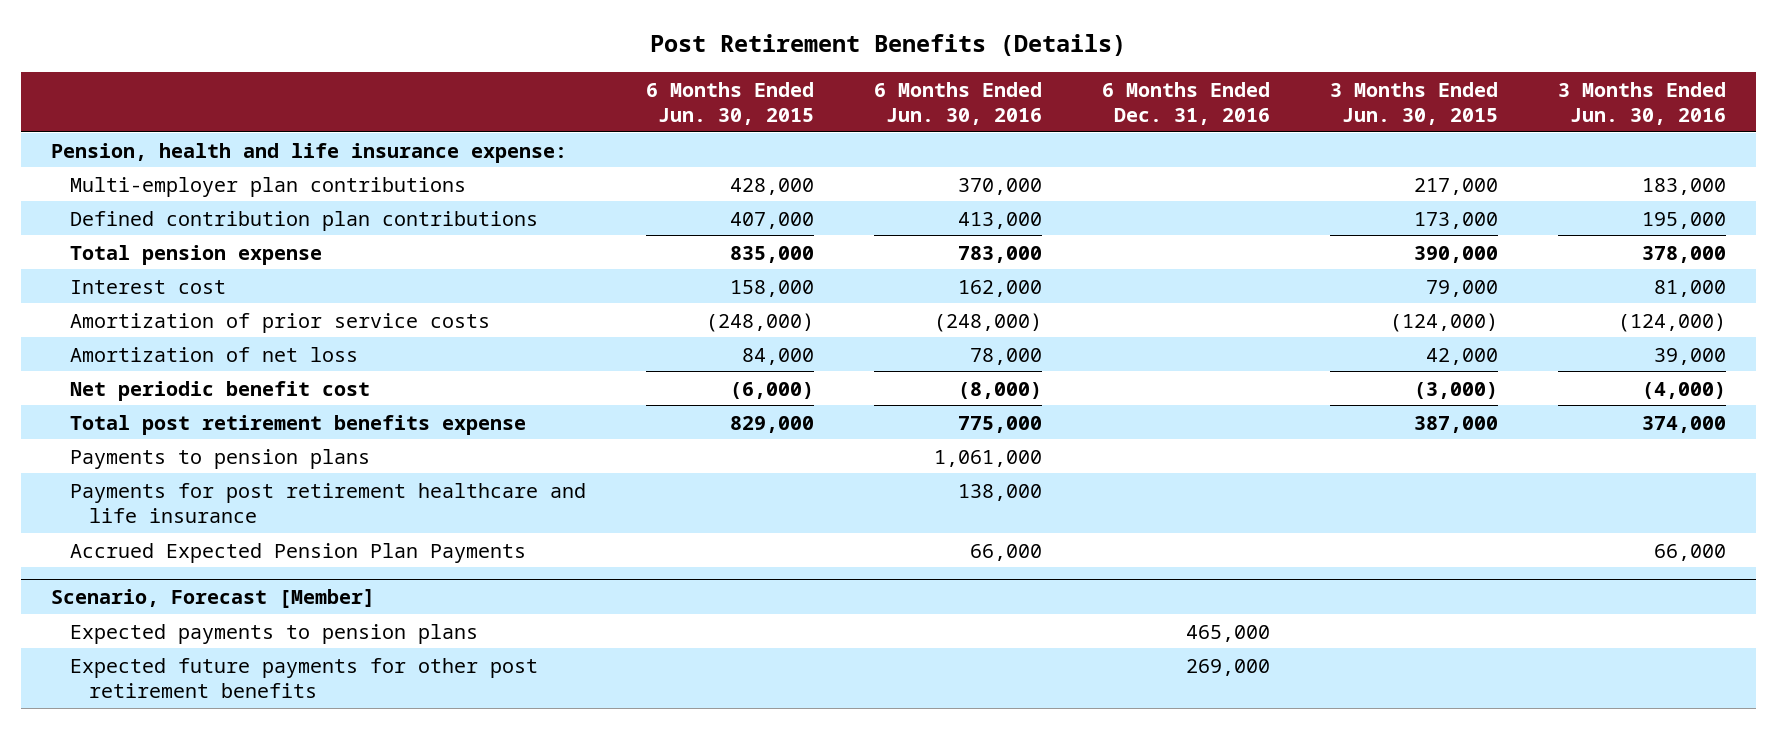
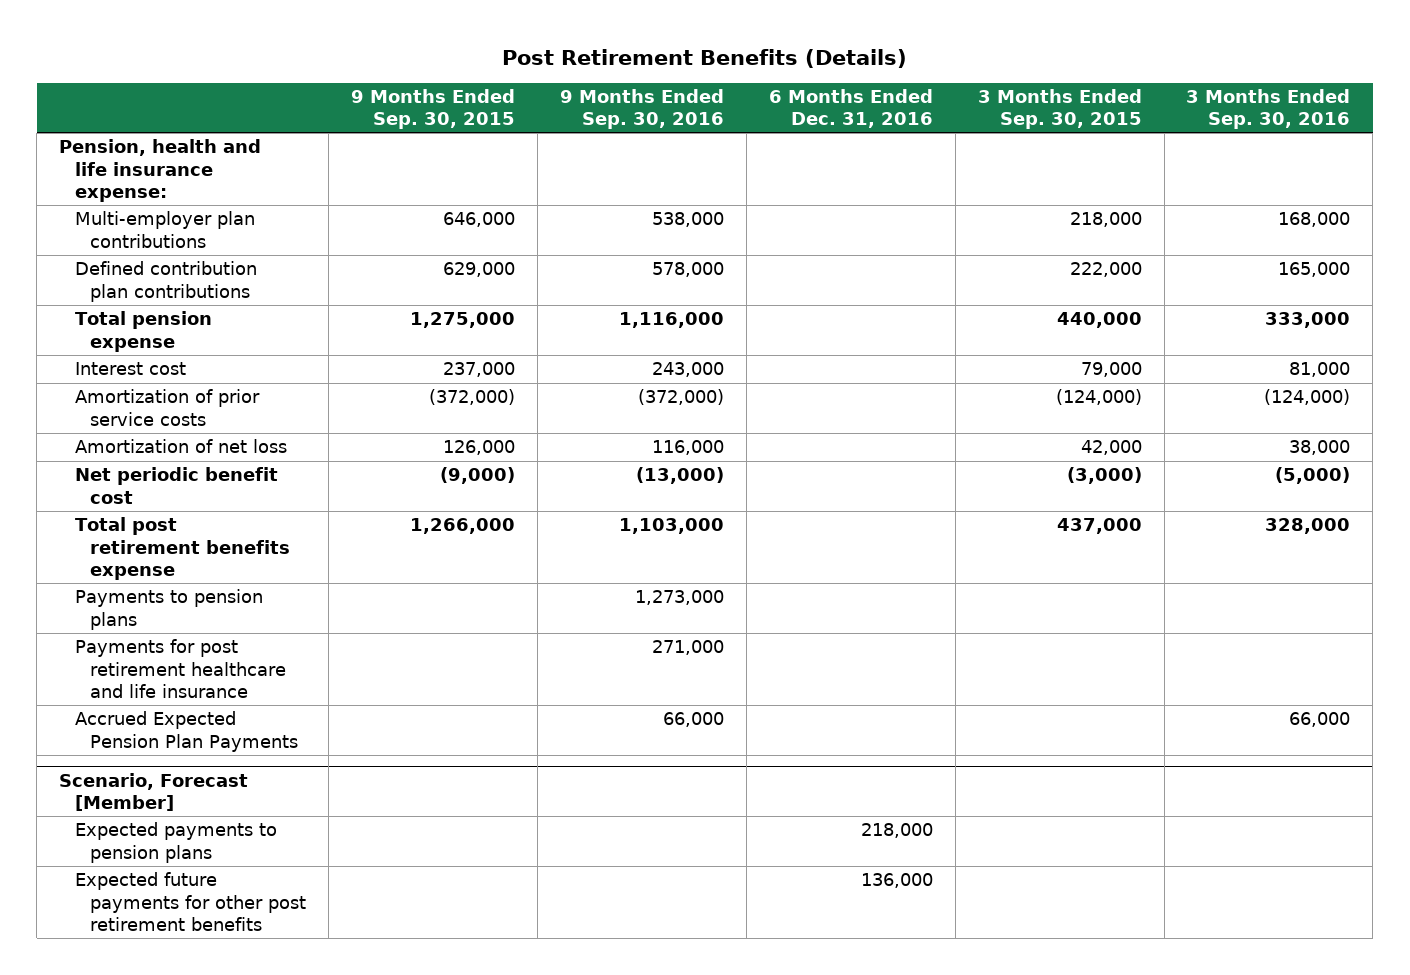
[645,81,814,125] 6 Months Ended Jun. 30, 2015 -> none
[873,81,1042,125] 6 Months Ended Jun. 30, 2016 -> none
[1329,81,1498,125] 3 Months Ended Jun. 30, 2015 -> none
[1557,81,1726,125] 3 Months Ended Jun. 30, 2016 -> none
none -> [351,88,516,130] 9 Months Ended Sep. 30, 2015
none -> [559,88,724,130] 9 Months Ended Sep. 30, 2016
none -> [977,88,1142,130] 3 Months Ended Sep. 30, 2015
none -> [1186,88,1351,130] 3 Months Ended Sep. 30, 2016
[1185,624,1270,642] 465,000 -> [860,823,933,839] 218,000
[1185,658,1270,676] 269,000 -> [860,873,933,889] 136,000

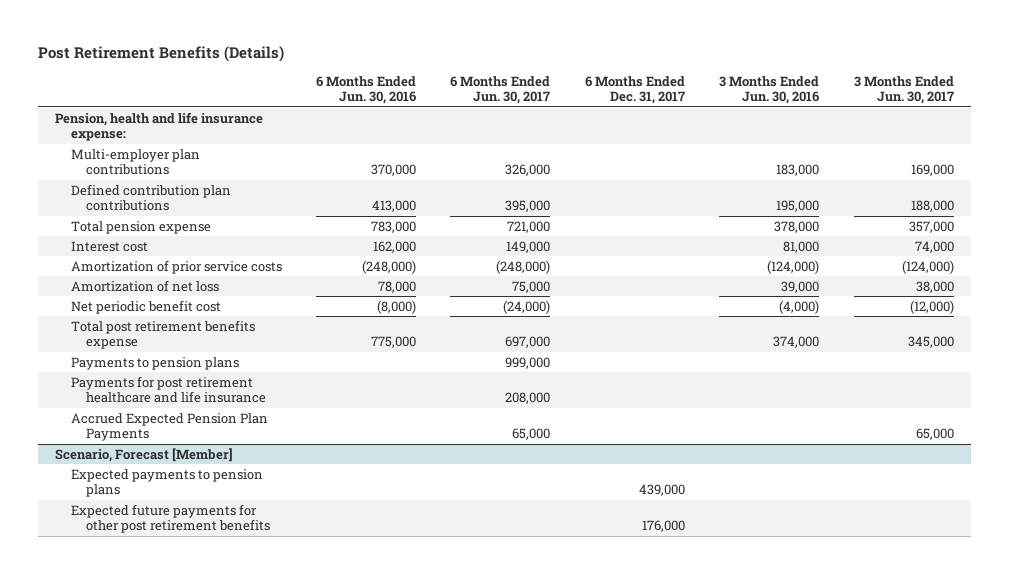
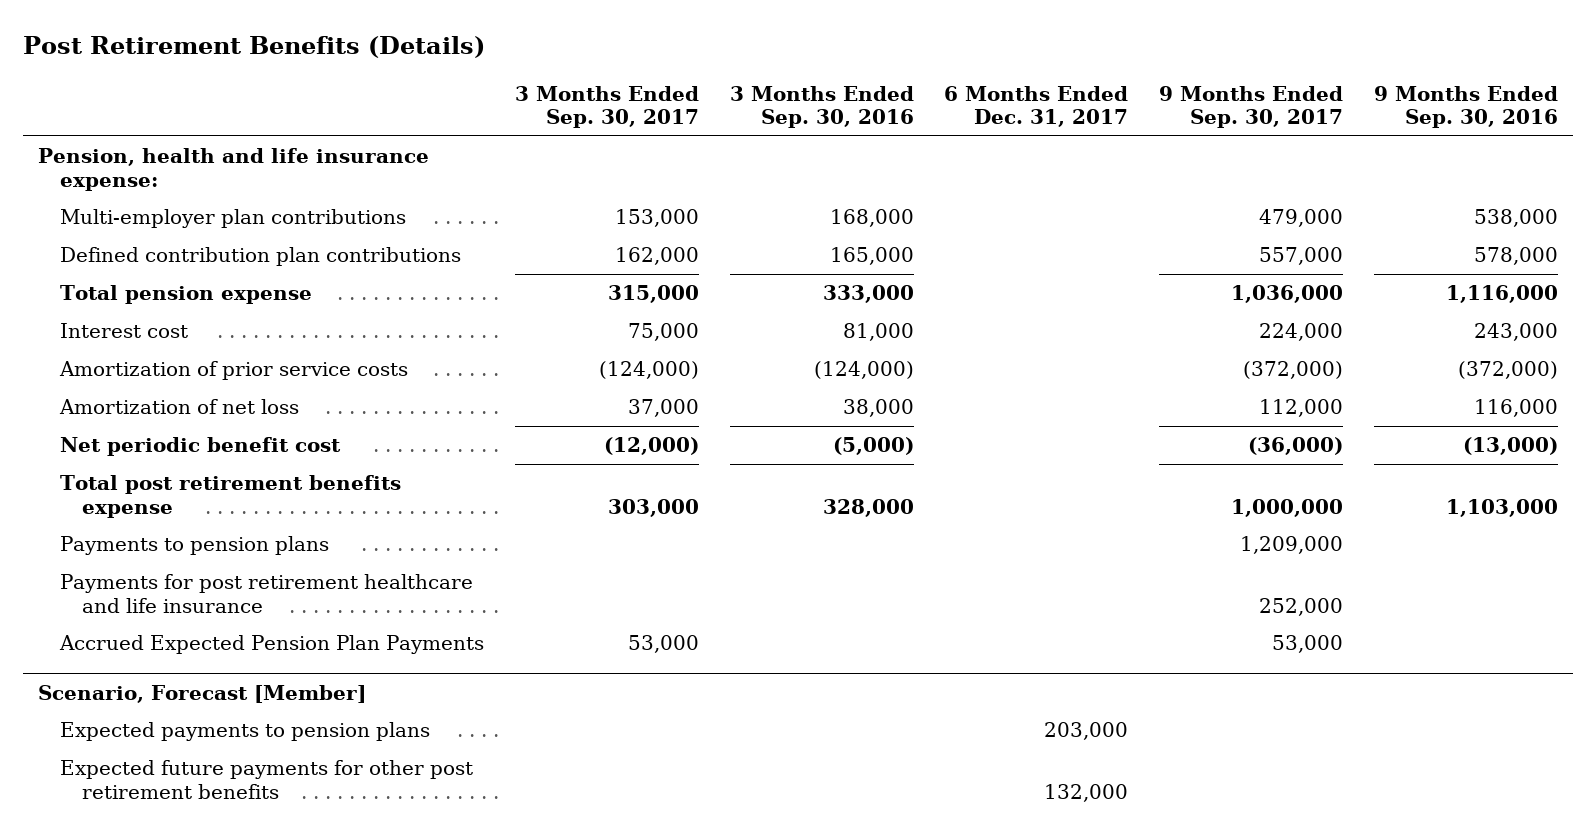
[315,75,416,105] 6 Months Ended Jun. 30, 2016 -> none
[450,75,551,105] 6 Months Ended Jun. 30, 2017 -> none
[719,75,820,105] 3 Months Ended Jun. 30, 2016 -> none
[853,75,954,105] 3 Months Ended Jun. 30, 2017 -> none
none -> [514,85,699,129] 3 Months Ended Sep. 30, 2017
none -> [729,85,914,129] 3 Months Ended Sep. 30, 2016
none -> [1159,85,1344,129] 9 Months Ended Sep. 30, 2017
none -> [1373,85,1558,129] 9 Months Ended Sep. 30, 2016
[638,484,685,497] 439,000 -> [1044,722,1129,741] 203,000
[641,520,685,533] 176,000 -> [1044,783,1129,802] 132,000

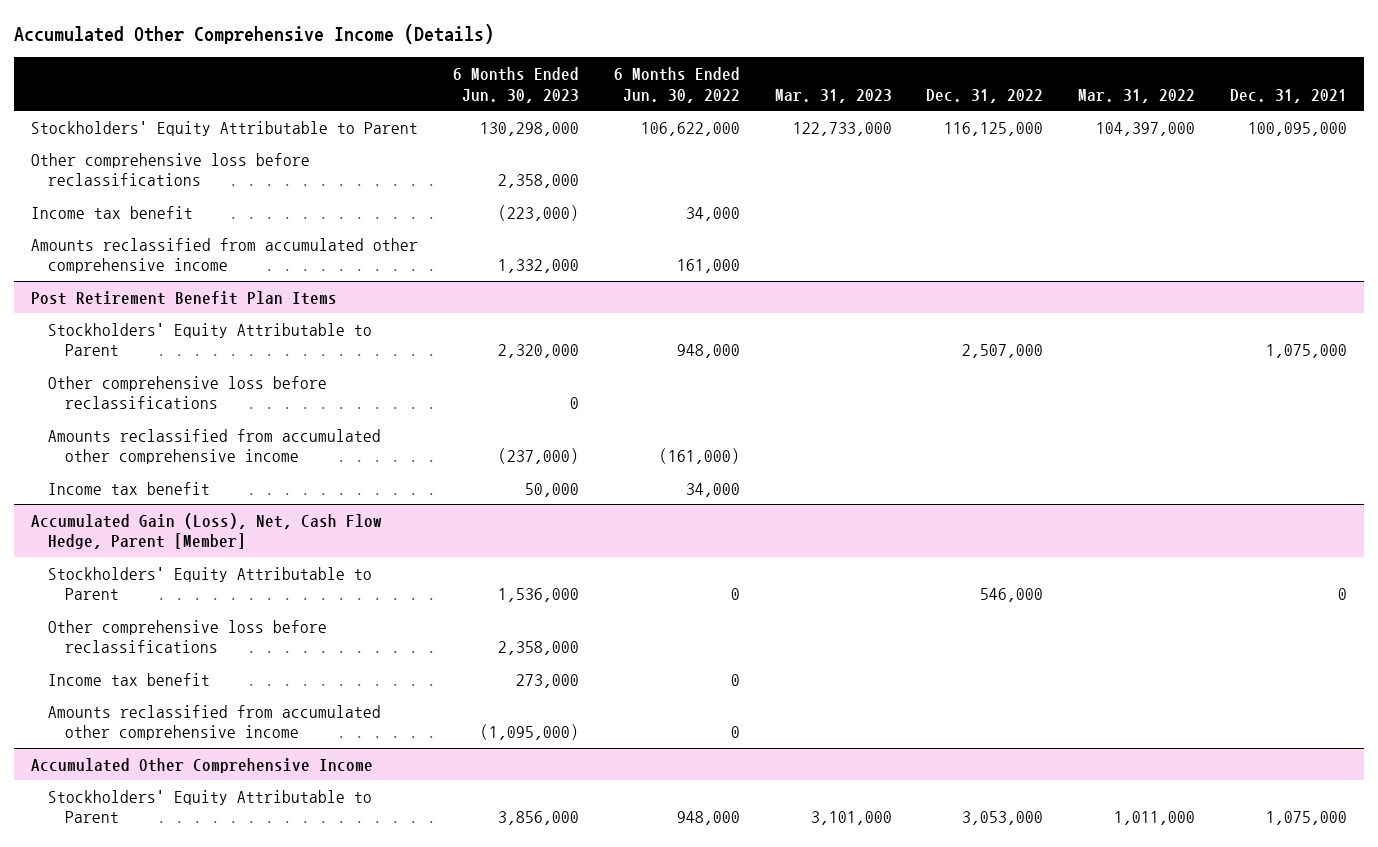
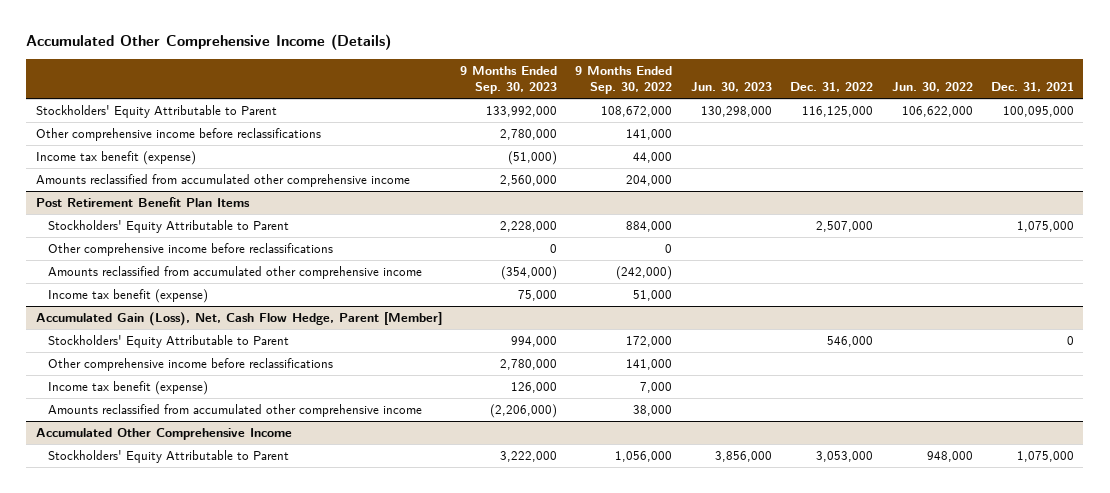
[453,66,580,103] 6 Months Ended Jun. 30, 2023 -> none
[613,66,740,103] 6 Months Ended Jun. 30, 2022 -> none
[774,88,892,103] Mar. 31, 2023 -> none
[1078,88,1196,103] Mar. 31, 2022 -> none
none -> [459,66,557,95] 9 Months Ended Sep. 30, 2023
none -> [575,66,673,95] 9 Months Ended Sep. 30, 2022
none -> [690,82,772,93] Jun. 30, 2023
none -> [891,82,973,93] Jun. 30, 2022
[31,152,311,187] Other comprehensive loss before reclassifications -> [35,128,321,142] Other comprehensive income before reclassifications
[31,205,194,219] Income tax benefit -> [35,151,196,166] Income tax benefit (expense)
[48,375,328,410] Other comprehensive loss before reclassifications -> [47,243,333,257] Other comprehensive income before reclassifications
[48,481,211,495] Income tax benefit -> [47,289,208,304] Income tax benefit (expense)
[48,619,328,654] Other comprehensive loss before reclassifications -> [47,358,333,372] Other comprehensive income before reclassifications
[48,672,211,686] Income tax benefit -> [47,381,208,396] Income tax benefit (expense)

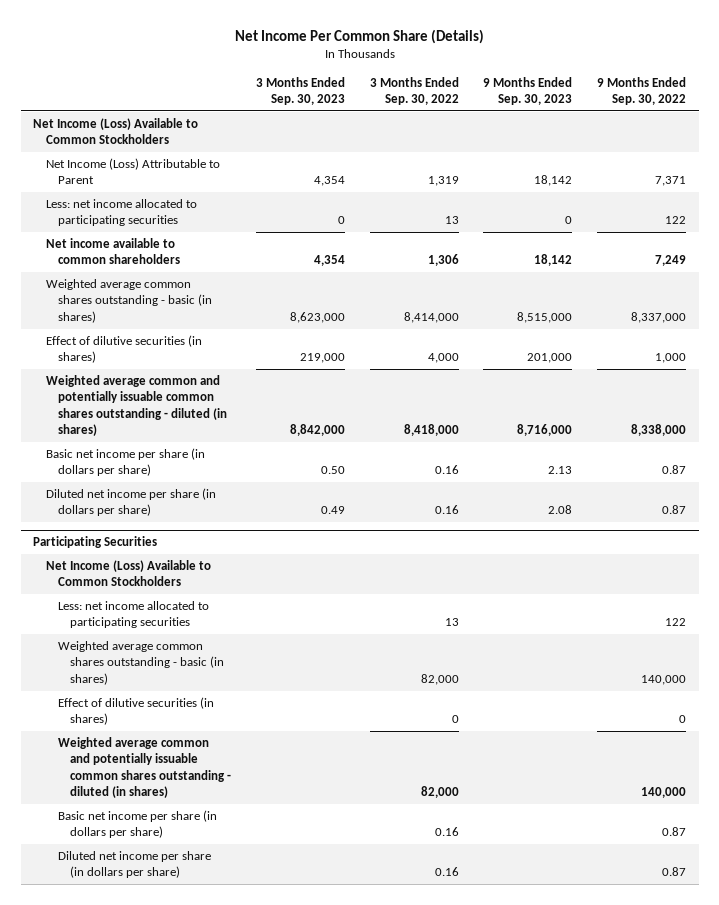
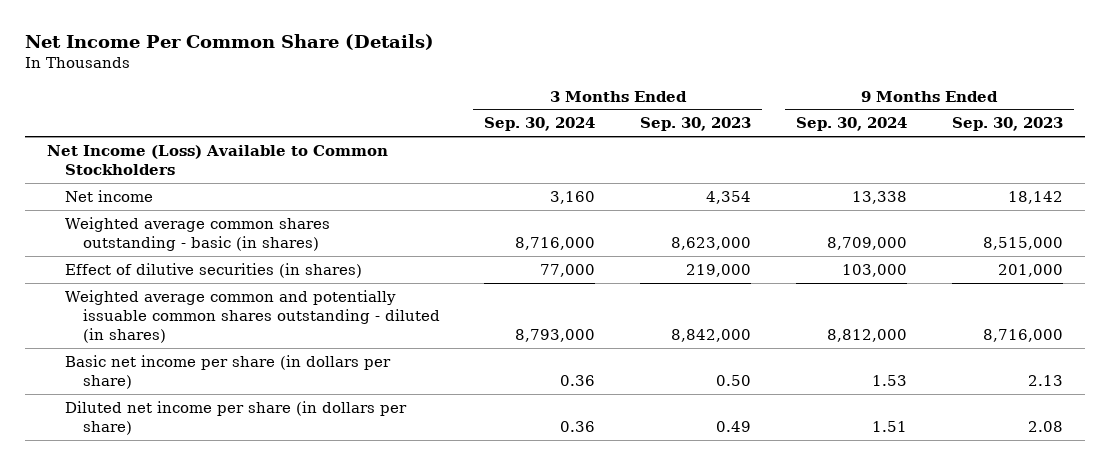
[369,76,459,106] 3 Months Ended Sep. 30, 2022 -> none
[597,76,687,106] 9 Months Ended Sep. 30, 2022 -> none
none -> [484,117,596,132] Sep. 30, 2024
none -> [795,117,907,132] Sep. 30, 2024
[45,199,197,227] Less: net income allocated to participating securities -> none
[45,238,180,265] Net income available to common shareholders -> none
[45,158,220,185] Net Income (Loss) Attributable to Parent -> [64,189,153,202] Net income
[33,536,158,549] Participating Securities -> none
[45,560,211,587] Net Income (Loss) Available to Common Stockholders -> none
[57,601,209,629] Less: net income allocated to participating securities -> none
[57,641,225,685] Weighted average common shares outstanding - basic (in shares) -> none
[57,697,214,726] Effect of dilutive securities (in shares) -> none
[57,737,232,799] Weighted average common and potentially issuable common shares outstanding - diluted (in shares) -> none
[57,810,217,839] Basic net income per share (in dollars per share) -> none
[57,851,211,879] Diluted net income per share (in dollars per share) -> none

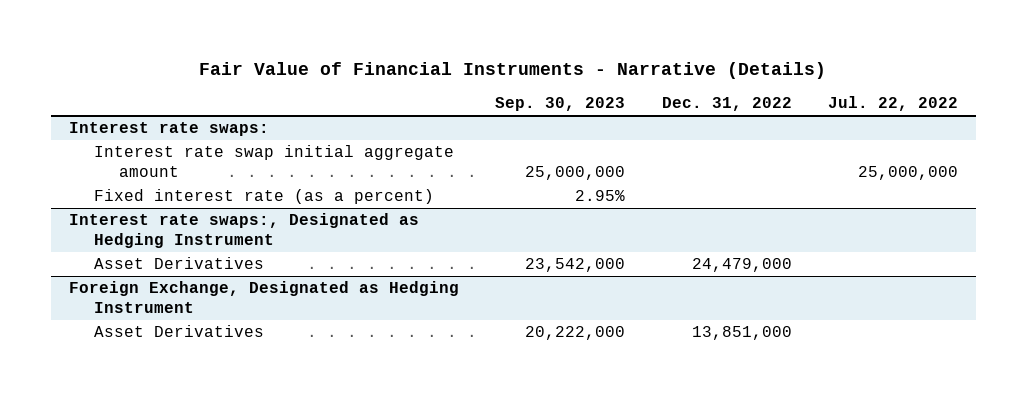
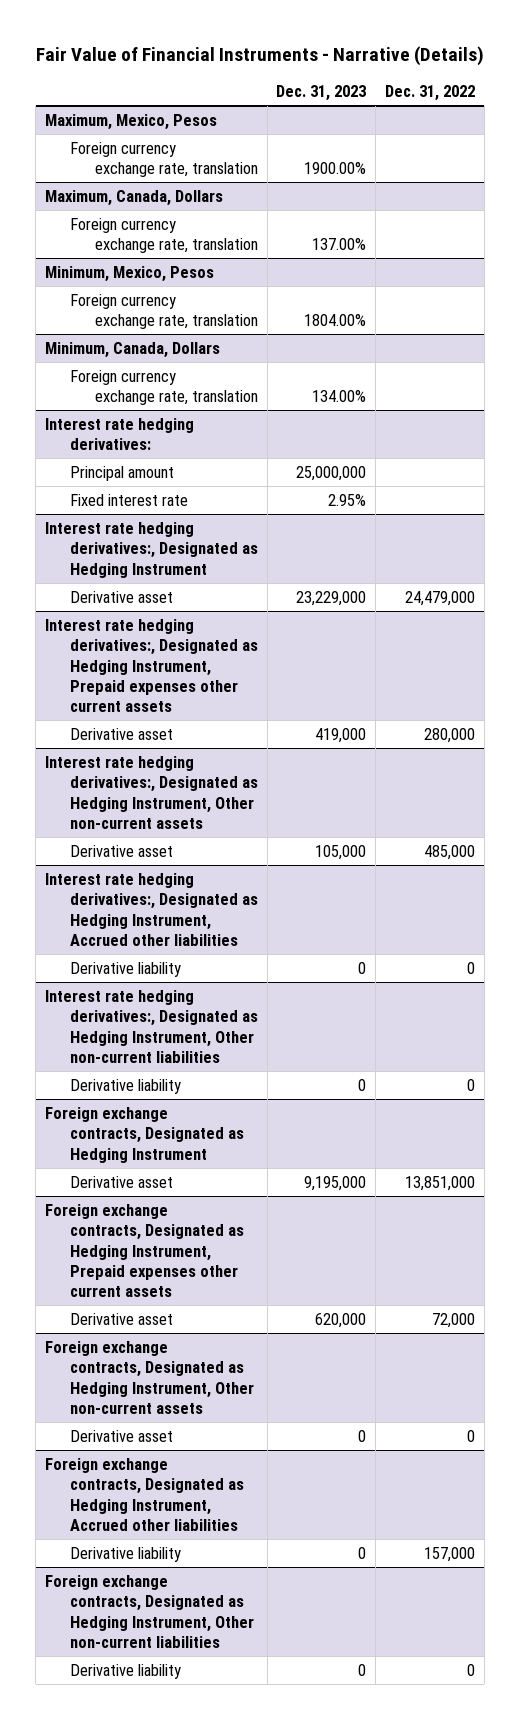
[495,97,626,112] Sep. 30, 2023 -> none
[828,96,959,112] Jul. 22, 2022 -> none
none -> [276,85,367,102] Dec. 31, 2023
[93,145,454,178] Interest rate swap initial aggregate amount -> none
none -> [44,113,217,130] Maximum, Mexico, Pesos
none -> [69,141,258,178] Foreign currency exchange rate, translation
none -> [44,189,223,206] Maximum, Canada, Dollars
none -> [69,217,258,254] Foreign currency exchange rate, translation
none -> [44,265,214,282] Minimum, Mexico, Pesos
none -> [69,293,258,330] Foreign currency exchange rate, translation
none -> [44,341,220,358] Minimum, Canada, Dollars
none -> [69,369,258,406] Foreign currency exchange rate, translation
[68,122,269,137] Interest rate swaps: -> [44,417,194,451] Interest rate hedging derivatives:
none -> [69,465,174,481] Principal amount
[93,189,434,205] Fixed interest rate (as a percent) -> [69,493,188,506] Fixed interest rate
[68,213,419,249] Interest rate swaps:, Designated as Hedging Instrument -> [44,521,258,578] Interest rate hedging derivatives:, Designated as Hedging Instrument
[93,257,264,270] Asset Derivatives -> [69,590,173,603] Derivative asset
none -> [44,618,258,713] Interest rate hedging derivatives:, Designated as Hedging Instrument, Prepaid expenses other current assets
none -> [69,727,173,740] Derivative asset
none -> [44,755,258,829] Interest rate hedging derivatives:, Designated as Hedging Instrument, Other non-current assets
none -> [69,844,173,857] Derivative asset
none -> [44,872,258,946] Interest rate hedging derivatives:, Designated as Hedging Instrument, Accrued other liabilities
none -> [69,961,181,977] Derivative liability
none -> [44,989,258,1063] Interest rate hedging derivatives:, Designated as Hedging Instrument, Other non-current liabilities
none -> [69,1078,181,1094] Derivative liability
[68,281,459,314] Foreign Exchange, Designated as Hedging Instrument -> [44,1106,244,1163] Foreign exchange contracts, Designated as Hedging Instrument
[93,325,264,338] Asset Derivatives -> [69,1175,173,1188] Derivative asset
none -> [44,1203,244,1298] Foreign exchange contracts, Designated as Hedging Instrument, Prepaid expenses other current assets
none -> [69,1312,173,1325] Derivative asset
none -> [44,1340,254,1414] Foreign exchange contracts, Designated as Hedging Instrument, Other non-current assets
none -> [69,1429,173,1442] Derivative asset
none -> [44,1457,244,1531] Foreign exchange contracts, Designated as Hedging Instrument, Accrued other liabilities
none -> [69,1546,181,1562] Derivative liability
none -> [44,1574,254,1648] Foreign exchange contracts, Designated as Hedging Instrument, Other non-current liabilities
none -> [69,1663,181,1679] Derivative liability

